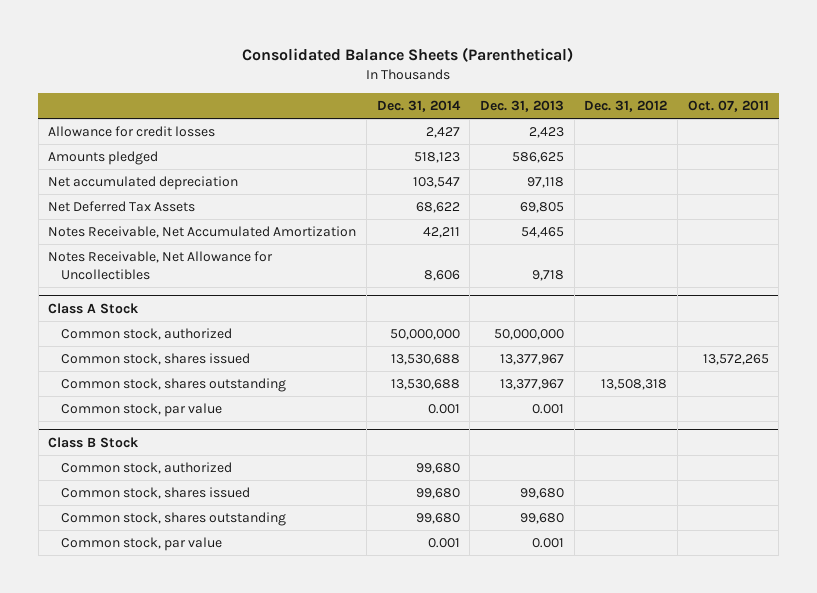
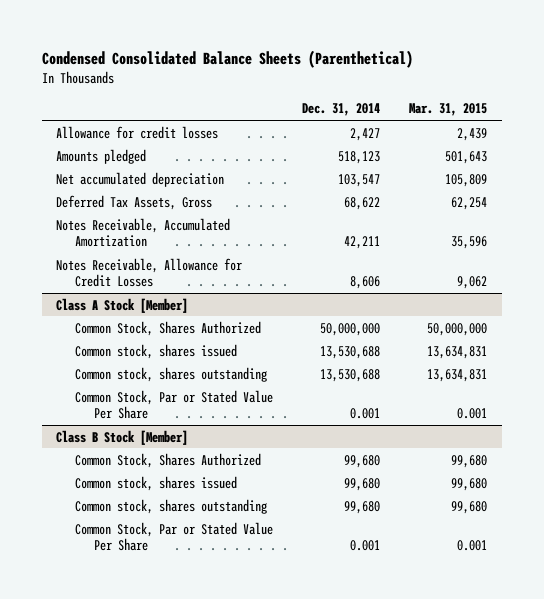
[242,46,574,62] Consolidated Balance Sheets (Parenthetical) -> [41,49,413,68] Condensed Consolidated Balance Sheets (Parenthetical)
[479,99,564,112] Dec. 31, 2013 -> none
[584,99,668,112] Dec. 31, 2012 -> none
[687,99,769,112] Oct. 07, 2011 -> none
none -> [409,103,488,117] Mar. 31, 2015
[48,201,196,213] Net Deferred Tax Assets -> [56,194,213,210] Deferred Tax Assets, Gross
[48,226,357,239] Notes Receivable, Net Accumulated Amortization -> [56,217,231,248] Notes Receivable, Accumulated Amortization
[48,251,274,280] Notes Receivable, Net Allowance for Uncollectibles -> [56,257,243,288] Notes Receivable, Allowance for Credit Losses
[48,302,140,314] Class A Stock -> [56,297,189,313] Class A Stock [Member]
[61,328,233,341] Common stock, authorized -> [75,320,262,336] Common Stock, Shares Authorized
[61,403,223,418] Common stock, par value -> [75,389,274,420] Common Stock, Par or Stated Value Per Share
[48,436,140,448] Class B Stock -> [56,429,189,445] Class B Stock [Member]
[61,462,233,475] Common stock, authorized -> [75,452,262,468] Common Stock, Shares Authorized
[61,537,223,552] Common stock, par value -> [75,521,274,552] Common Stock, Par or Stated Value Per Share

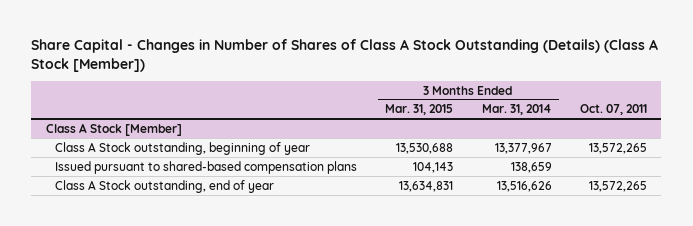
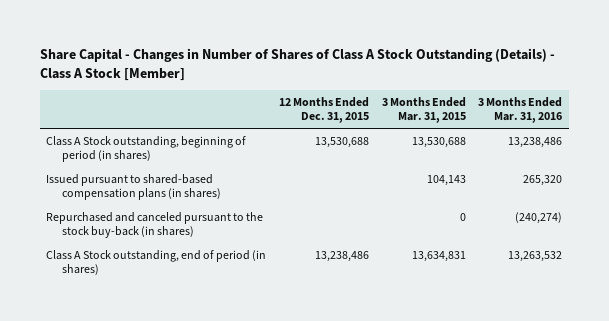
[31,39,659,73] Share Capital - Changes in Number of Shares of Class A Stock Outstanding (Details) (Class A Stock [Member]) -> [39,47,555,81] Share Capital - Changes in Number of Shares of Class A Stock Outstanding (Details) - Class A Stock [Member]
[481,104,552,116] Mar. 31, 2014 -> none
[580,104,648,116] Oct. 07, 2011 -> none
none -> [278,97,369,124] 12 Months Ended Dec. 31, 2015
none -> [478,97,563,124] 3 Months Ended Mar. 31, 2016
[45,122,182,136] Class A Stock [Member] -> none
[54,141,310,155] Class A Stock outstanding, beginning of year -> [46,135,247,163] Class A Stock outstanding, beginning of period (in shares)
[54,160,357,174] Issued pursuant to shared-based compensation plans -> [46,173,221,201] Issued pursuant to shared-based compensation plans (in shares)
none -> [46,211,264,239] Repurchased and canceled pursuant to the stock buy-back (in shares)
[54,179,274,193] Class A Stock outstanding, end of year -> [46,249,267,276] Class A Stock outstanding, end of period (in shares)

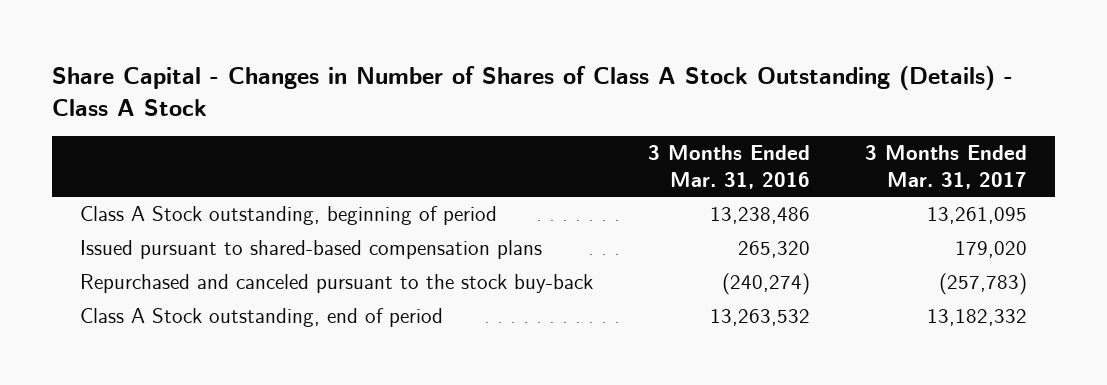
[39,47,555,81] Share Capital - Changes in Number of Shares of Class A Stock Outstanding (Details) - Class A Stock [Member] -> [52,65,1014,116] Share Capital - Changes in Number of Shares of Class A Stock Outstanding (Details) - Class A Stock
[278,97,369,124] 12 Months Ended Dec. 31, 2015 -> none
[381,97,466,124] 3 Months Ended Mar. 31, 2015 -> none
none -> [865,145,1028,189] 3 Months Ended Mar. 31, 2017
[46,135,247,163] Class A Stock outstanding, beginning of period (in shares) -> [79,205,497,225] Class A Stock outstanding, beginning of period
[46,173,221,201] Issued pursuant to shared-based compensation plans (in shares) -> [79,239,542,259] Issued pursuant to shared-based compensation plans
[46,211,264,239] Repurchased and canceled pursuant to the stock buy-back (in shares) -> [79,273,593,293] Repurchased and canceled pursuant to the stock buy-back
[46,249,267,276] Class A Stock outstanding, end of period (in shares) -> [79,307,443,327] Class A Stock outstanding, end of period

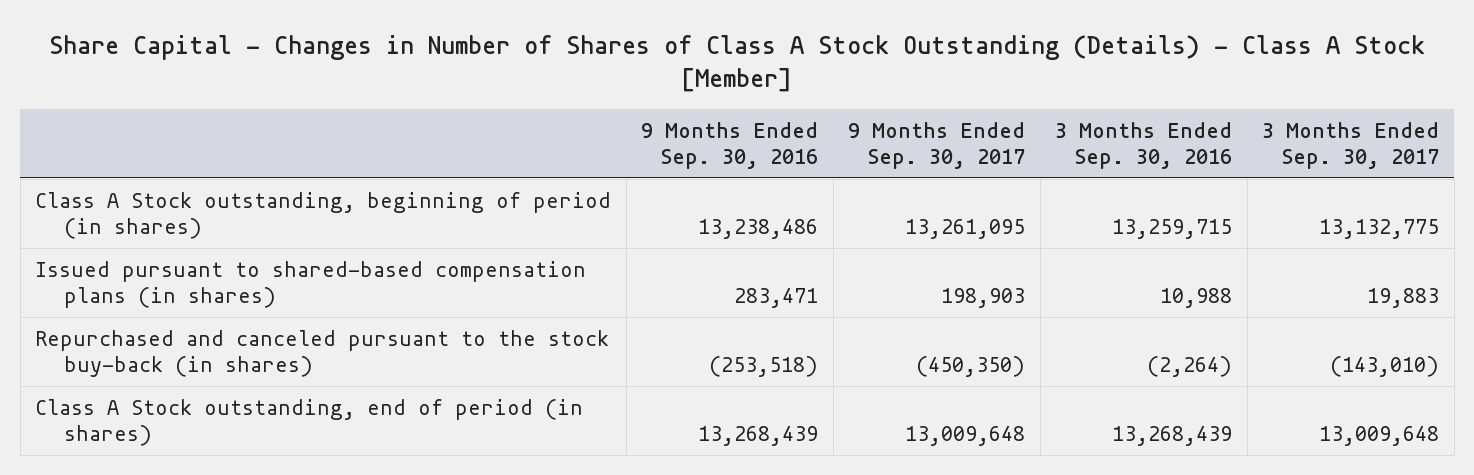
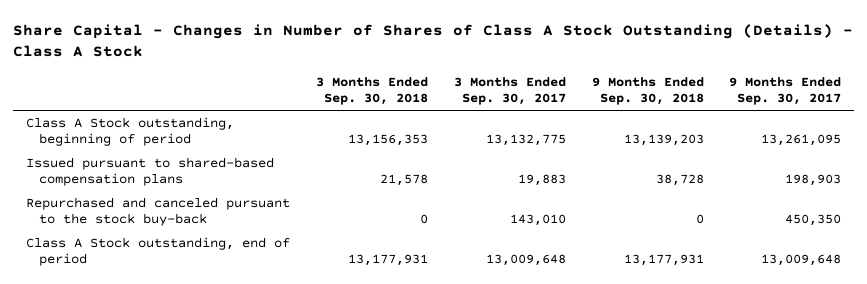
[49,34,1426,93] Share Capital - Changes in Number of Shares of Class A Stock Outstanding (Details) - Class A Stock [Member] -> [13,23,854,58] Share Capital - Changes in Number of Shares of Class A Stock Outstanding (Details) - Class A Stock
[641,122,819,169] 9 Months Ended Sep. 30, 2016 -> none
[1055,122,1233,169] 3 Months Ended Sep. 30, 2016 -> none
none -> [315,77,428,106] 3 Months Ended Sep. 30, 2018
none -> [591,77,704,106] 9 Months Ended Sep. 30, 2018
[35,191,612,239] Class A Stock outstanding, beginning of period (in shares) -> [25,116,234,147] Class A Stock outstanding, beginning of period
[35,260,587,308] Issued pursuant to shared-based compensation plans (in shares) -> [25,156,274,187] Issued pursuant to shared-based compensation plans
[35,329,610,377] Repurchased and canceled pursuant to the stock buy-back (in shares) -> [25,196,290,227] Repurchased and canceled pursuant to the stock buy-back
[916,355,1026,377] (450,350) -> [785,214,842,227] 450,350
[1330,355,1440,377] (143,010) -> [509,214,566,227] 143,010
[35,398,584,446] Class A Stock outstanding, end of period (in shares) -> [25,236,290,267] Class A Stock outstanding, end of period

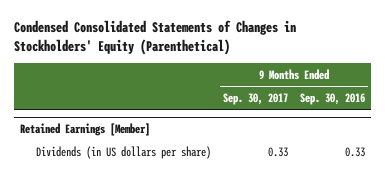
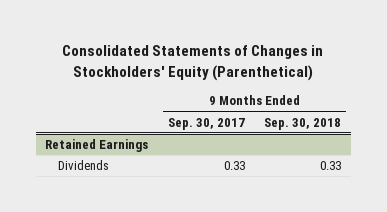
[13,20,296,56] Condensed Consolidated Statements of Changes in Stockholders' Equity (Parenthetical) -> [62,45,324,81] Consolidated Statements of Changes in Stockholders' Equity (Parenthetical)
[300,92,366,105] Sep. 30, 2016 -> none
none -> [264,117,342,130] Sep. 30, 2018
[19,123,150,137] Retained Earnings [Member] -> [45,139,149,153] Retained Earnings
[35,145,211,159] Dividends (in US dollars per share) -> [58,160,110,171] Dividends

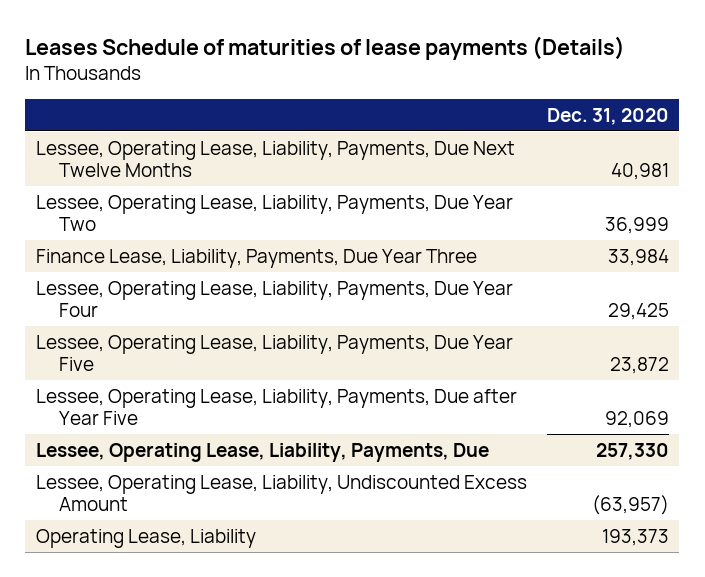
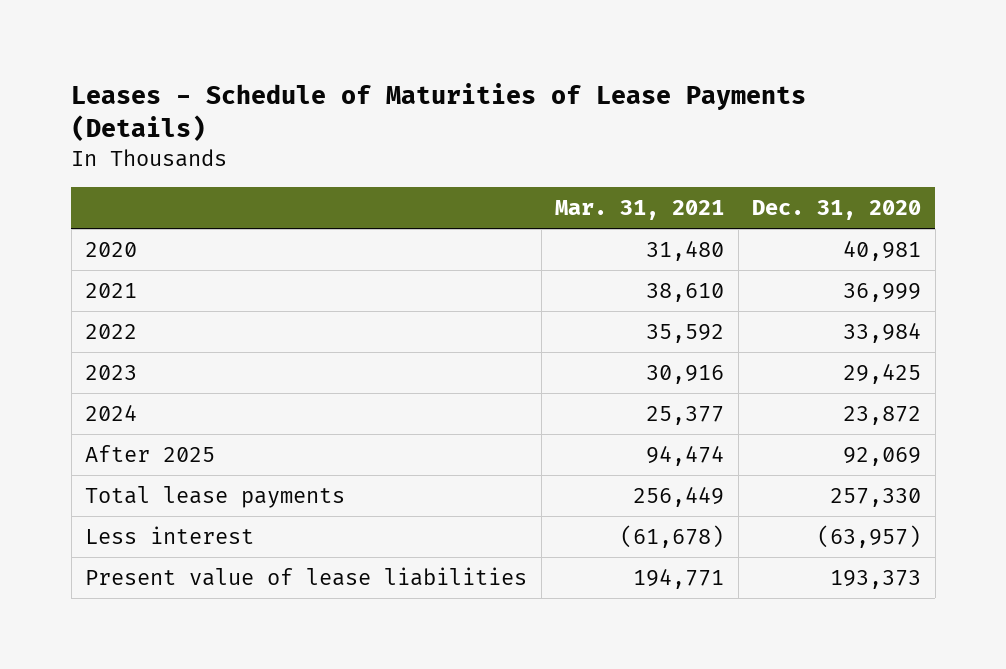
[25,35,626,60] Leases Schedule of maturities of lease payments (Details) -> [71,83,807,142] Leases - Schedule of Maturities of Lease Payments (Details)
none -> [555,200,725,221] Mar. 31, 2021
[35,140,515,177] Lessee, Operating Lease, Liability, Payments, Due Next Twelve Months -> [85,241,138,257] 2020
[35,194,513,231] Lessee, Operating Lease, Liability, Payments, Due Year Two -> [85,282,138,298] 2021
[35,248,477,268] Finance Lease, Liability, Payments, Due Year Three -> [85,323,138,339] 2022
[35,280,513,317] Lessee, Operating Lease, Liability, Payments, Due Year Four -> [85,364,138,380] 2023
[35,334,513,371] Lessee, Operating Lease, Liability, Payments, Due Year Five -> [85,404,138,421] 2024
[35,388,517,425] Lessee, Operating Lease, Liability, Payments, Due after Year Five -> [85,444,216,462] After 2025
[35,442,489,462] Lessee, Operating Lease, Liability, Payments, Due -> [85,485,346,508] Total lease payments
[35,474,527,511] Lessee, Operating Lease, Liability, Undiscounted Excess Amount -> [85,525,255,544] Less interest
[35,528,256,548] Operating Lease, Liability -> [85,566,528,586] Present value of lease liabilities

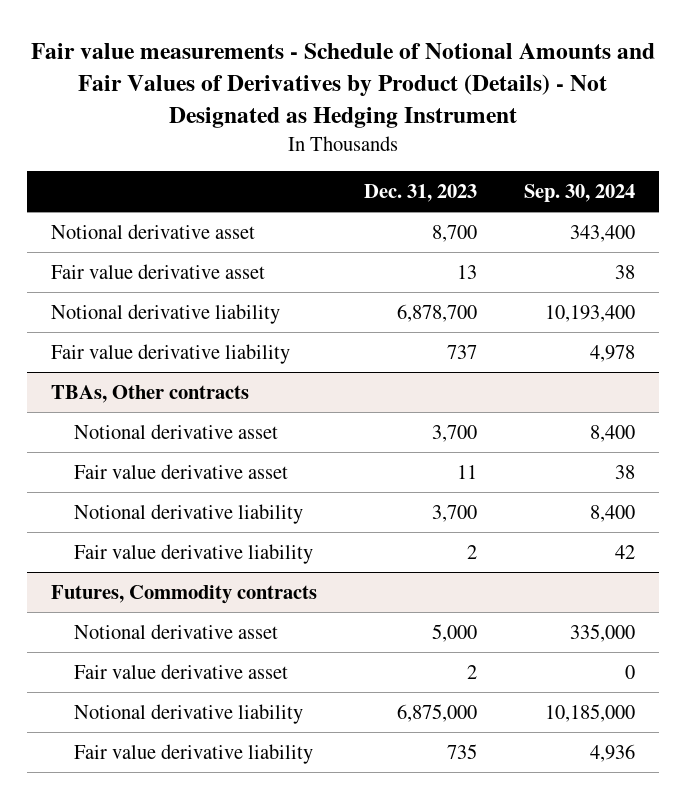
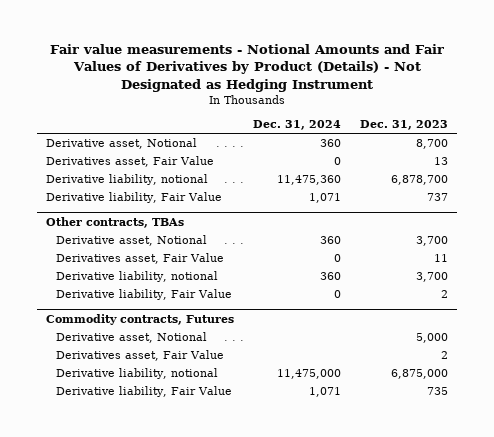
[30,43,655,128] Fair value measurements - Schedule of Notional Amounts and Fair Values of Derivatives by Product (Details) - Not Designated as Hedging Instrument -> [49,44,444,92] Fair value measurements - Notional Amounts and Fair Values of Derivatives by Product (Details) - Not Designated as Hedging Instrument
[524,183,636,202] Sep. 30, 2024 -> none
none -> [252,119,341,130] Dec. 31, 2024
[50,223,255,239] Notional derivative asset -> [46,138,198,150] Derivative asset, Notional
[50,263,265,279] Fair value derivative asset -> [46,156,215,168] Derivatives asset, Fair Value
[50,303,280,324] Notional derivative liability -> [46,174,209,186] Derivative liability, notional
[50,343,290,364] Fair value derivative liability -> [46,192,223,204] Derivative liability, Fair Value
[50,384,249,403] TBAs, Other contracts -> [46,217,185,229] Other contracts, TBAs
[73,423,278,439] Notional derivative asset -> [56,235,208,247] Derivative asset, Notional
[73,463,288,479] Fair value derivative asset -> [56,253,225,265] Derivatives asset, Fair Value
[73,503,303,524] Notional derivative liability -> [56,271,219,283] Derivative liability, notional
[73,543,313,564] Fair value derivative liability -> [56,289,233,301] Derivative liability, Fair Value
[50,584,317,604] Futures, Commodity contracts -> [46,314,235,326] Commodity contracts, Futures
[73,623,278,639] Notional derivative asset -> [56,332,208,344] Derivative asset, Notional
[73,663,288,679] Fair value derivative asset -> [56,350,225,362] Derivatives asset, Fair Value
[73,703,303,724] Notional derivative liability -> [56,368,219,380] Derivative liability, notional
[73,743,313,764] Fair value derivative liability -> [56,386,233,398] Derivative liability, Fair Value

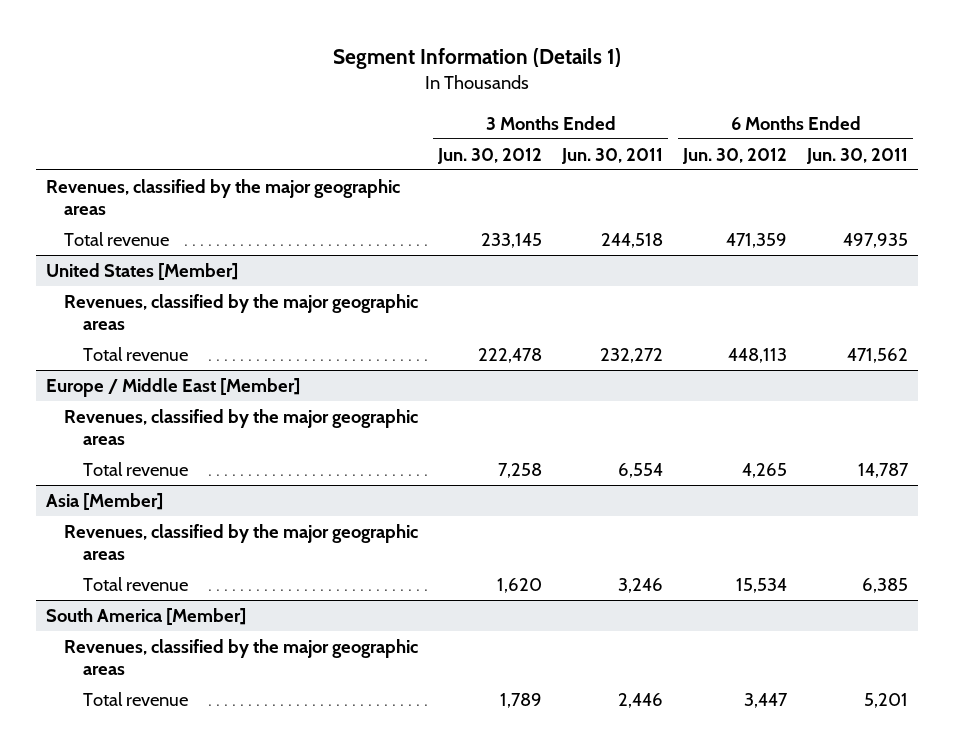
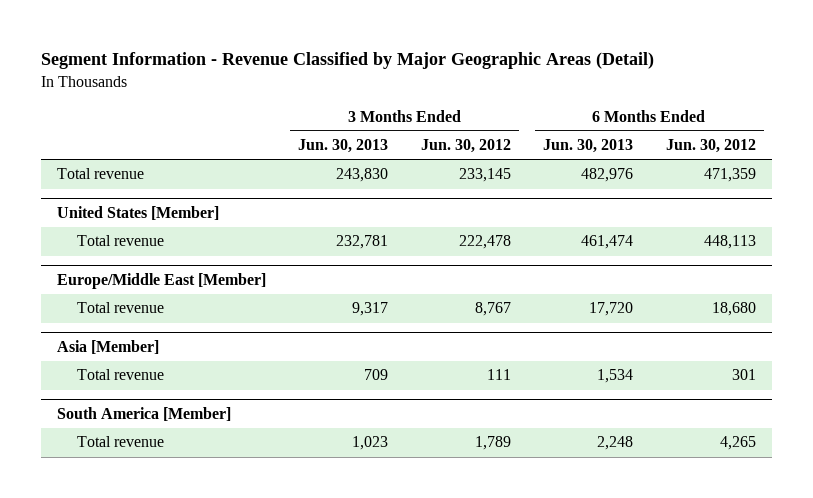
[332,48,621,70] Segment Information (Details 1) -> [40,52,654,70] Segment Information - Revenue Classified by Major Geographic Areas (Detail)
[561,147,664,164] Jun. 30, 2011 -> none
[805,147,908,164] Jun. 30, 2011 -> none
none -> [298,139,389,154] Jun. 30, 2013
none -> [543,139,634,154] Jun. 30, 2013
[45,178,400,216] Revenues, classified by the major geographic areas -> none
[64,293,419,331] Revenues, classified by the major geographic areas -> none
[64,408,419,446] Revenues, classified by the major geographic areas -> none
[45,377,300,397] Europe / Middle East [Member] -> [56,272,266,289] Europe/Middle East [Member]
[498,462,543,478] 7,258 -> [474,302,511,317] 8,767
[742,462,788,478] 4,265 -> [711,302,756,317] 18,680
[64,523,419,561] Revenues, classified by the major geographic areas -> none
[497,577,543,593] 1,620 -> [486,369,511,381] 111
[736,577,788,593] 15,534 -> [731,369,756,381] 301
[64,638,419,676] Revenues, classified by the major geographic areas -> none
[744,692,789,708] 3,447 -> [719,436,756,451] 4,265

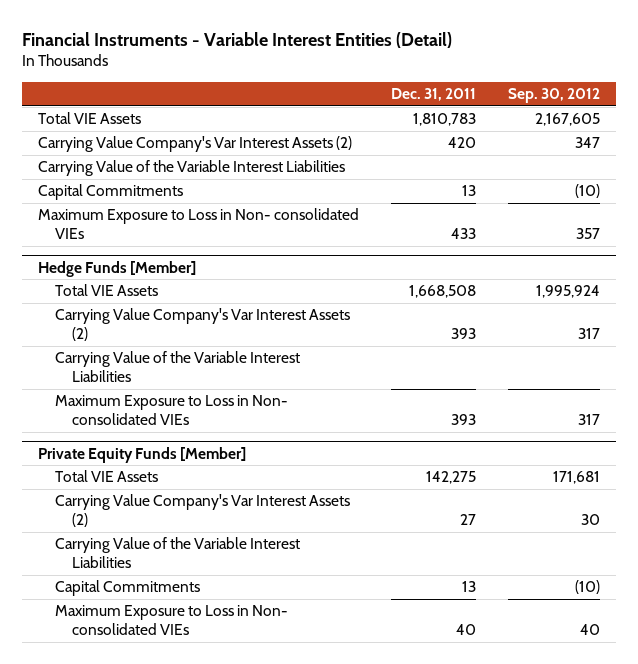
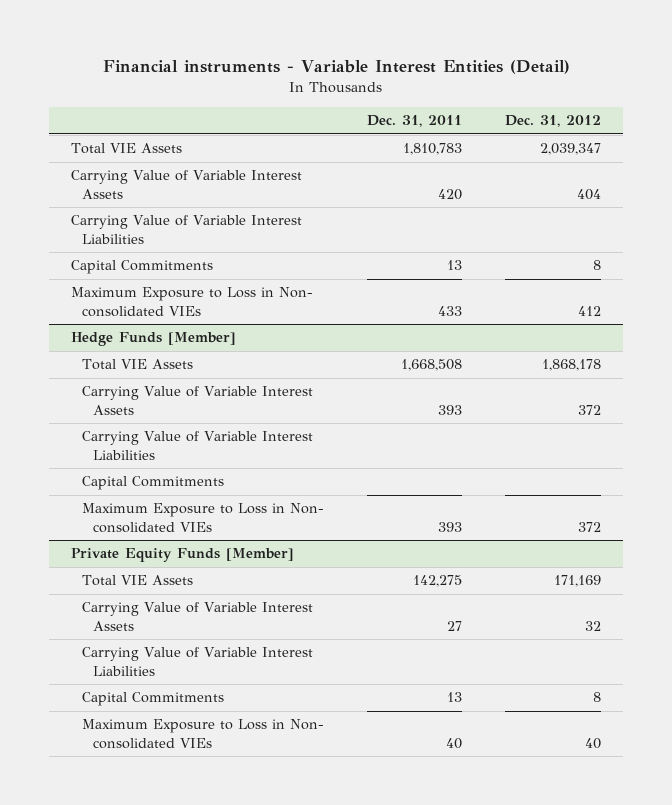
[21,31,452,48] Financial Instruments - Variable Interest Entities (Detail) -> [103,60,571,75] Financial instruments - Variable Interest Entities (Detail)
[508,88,601,104] Sep. 30, 2012 -> none
none -> [505,115,602,128] Dec. 31, 2012
[37,136,352,153] Carrying Value Company's Var Interest Assets (2) -> [70,170,302,199] Carrying Value of Variable Interest Assets
[37,160,345,177] Carrying Value of the Variable Interest Liabilities -> [70,215,302,244] Carrying Value of Variable Interest Liabilities
[55,308,351,341] Carrying Value Company's Var Interest Assets (2) -> [81,386,313,415] Carrying Value of Variable Interest Assets
[55,351,301,382] Carrying Value of the Variable Interest Liabilities -> [81,431,313,460] Carrying Value of Variable Interest Liabilities
none -> [81,476,224,491] Capital Commitments
[55,494,351,527] Carrying Value Company's Var Interest Assets (2) -> [81,602,313,631] Carrying Value of Variable Interest Assets
[55,537,301,568] Carrying Value of the Variable Interest Liabilities -> [81,647,313,676] Carrying Value of Variable Interest Liabilities

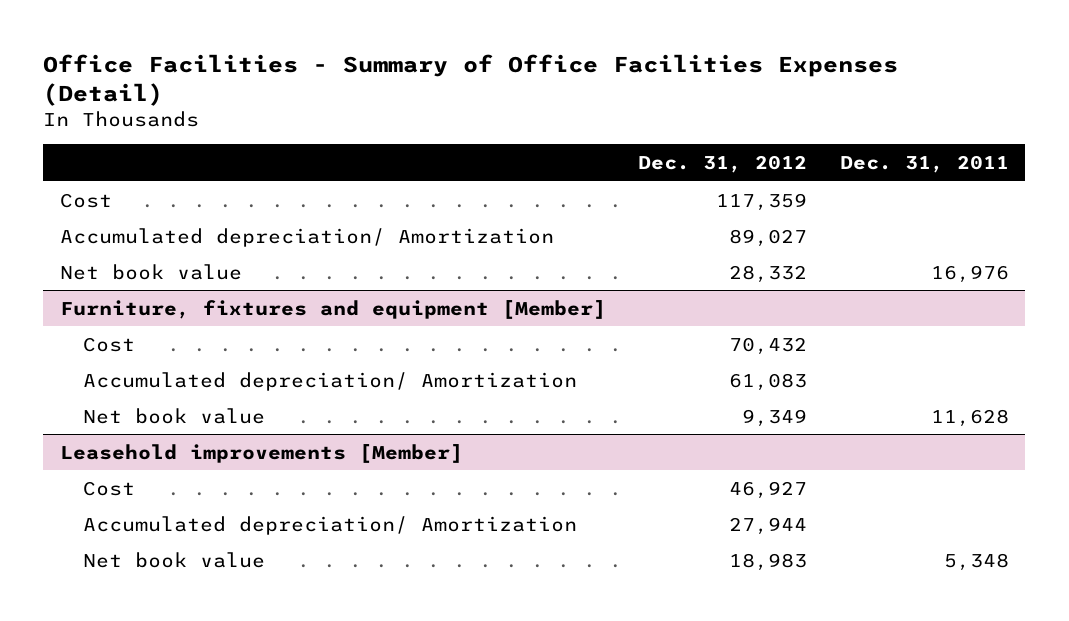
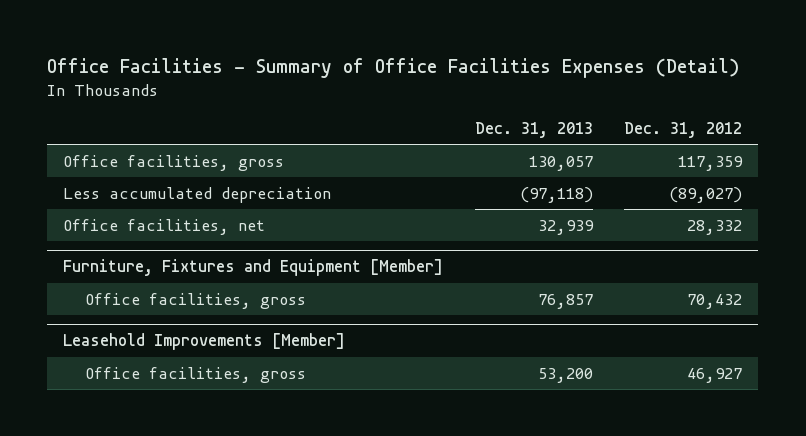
[839,155,1009,174] Dec. 31, 2011 -> none
none -> [474,121,593,138] Dec. 31, 2013
[83,371,578,391] Accumulated depreciation/ Amortization -> none
[83,407,266,424] Net book value -> none
[83,515,578,535] Accumulated depreciation/ Amortization -> none
[83,551,266,568] Net book value -> none
[59,192,112,208] Cost -> [63,154,285,171] Office facilities, gross
[59,227,554,247] Accumulated depreciation/ Amortization -> [63,186,332,203] Less accumulated depreciation
[729,228,808,247] 89,027 -> [669,186,743,203] (89,027)
[59,263,242,280] Net book value -> [63,218,266,235] Office facilities, net
[59,299,606,319] Furniture, fixtures and equipment [Member] -> [63,259,444,277] Furniture, Fixtures and Equipment [Member]
[83,336,136,352] Cost -> [85,292,307,309] Office facilities, gross
[59,443,463,463] Leasehold improvements [Member] -> [63,333,346,351] Leasehold Improvements [Member]
[83,480,136,496] Cost -> [85,366,307,383] Office facilities, gross

